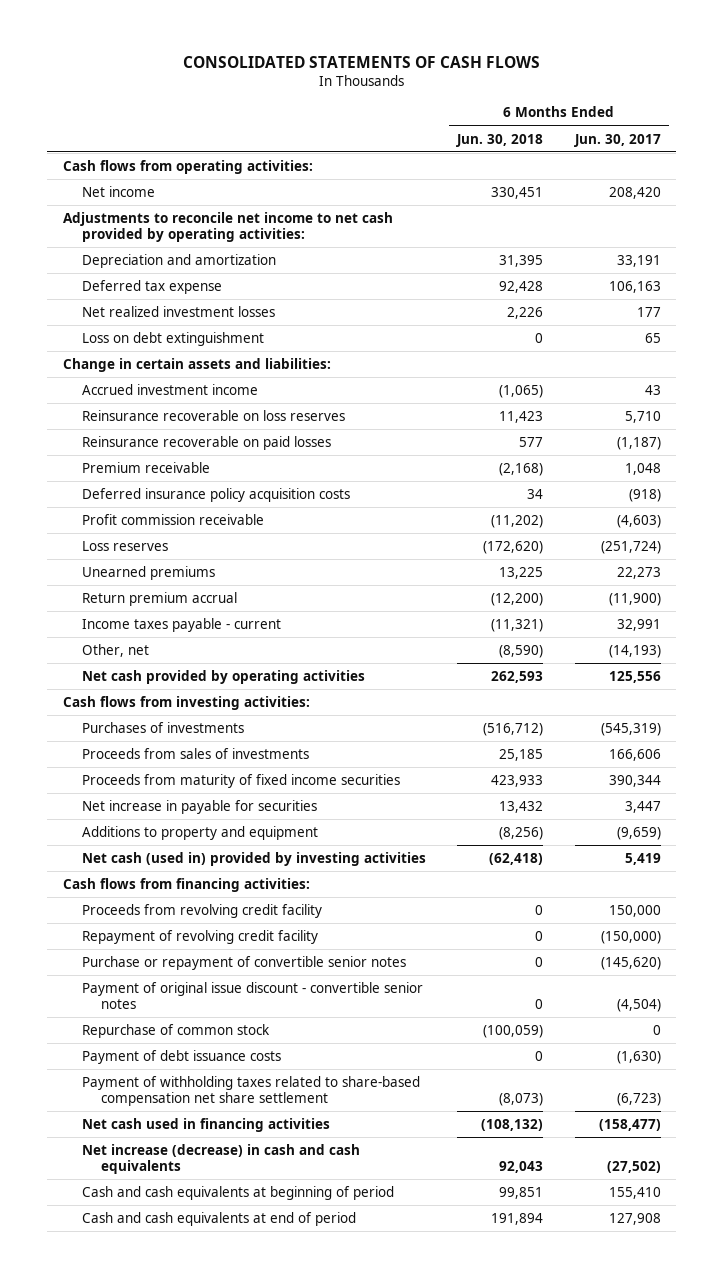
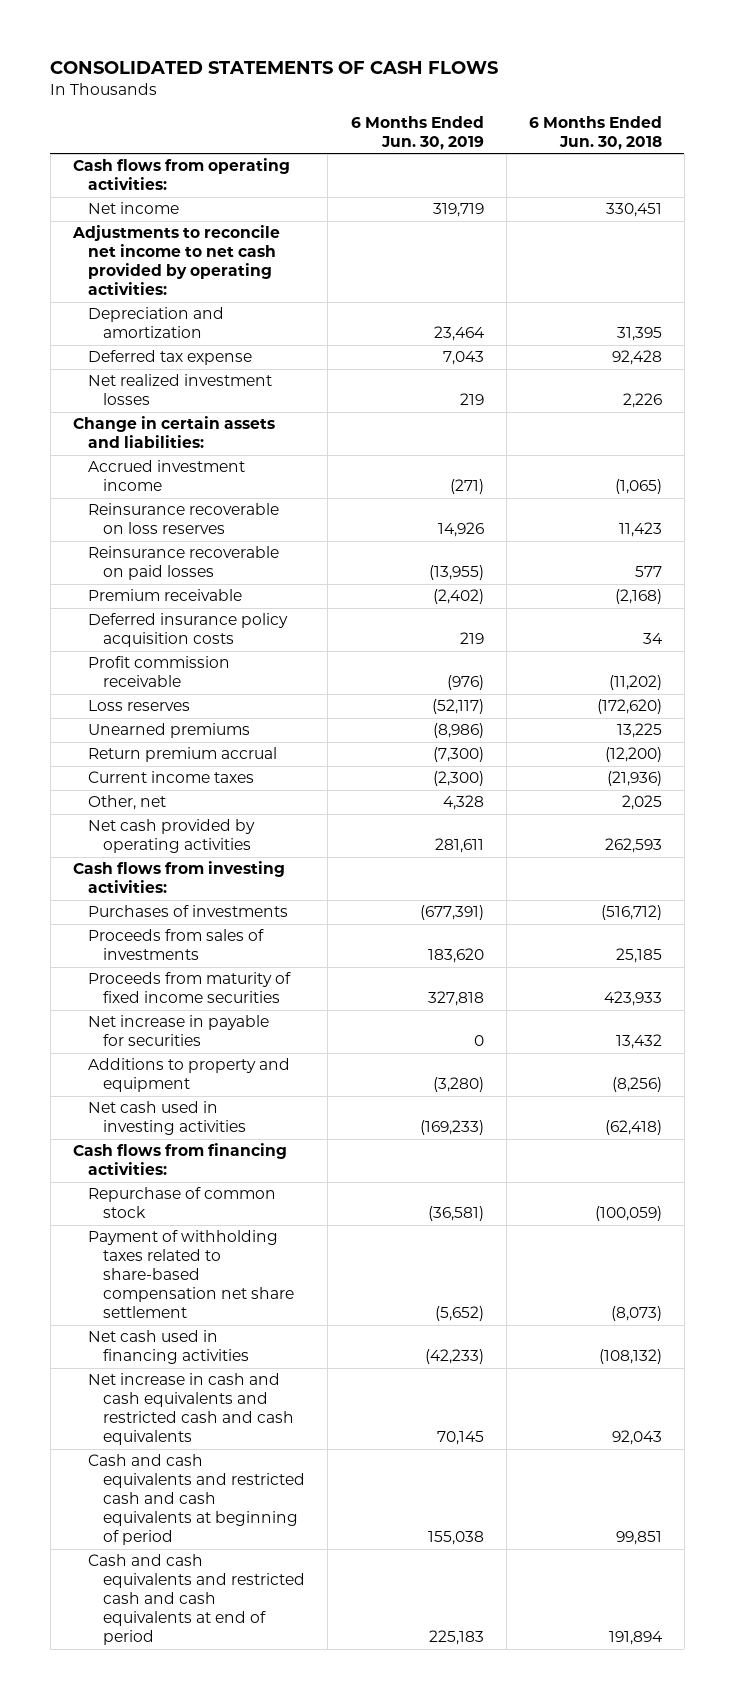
[573,133,661,147] Jun. 30, 2017 -> none
none -> [350,115,484,150] 6 Months Ended Jun. 30, 2019
[81,332,264,347] Loss on debt extinguishment -> none
[81,618,281,633] Income taxes payable - current -> [88,771,255,784] Current income taxes
[491,619,544,633] (11,321) -> [606,771,662,787] (21,936)
[499,645,544,659] (8,590) -> [621,795,662,811] 2,025
[81,852,426,867] Net cash (used in) provided by investing activities -> [88,1101,247,1136] Net cash used in investing activities
[81,904,322,919] Proceeds from revolving credit facility -> none
[81,930,318,945] Repayment of revolving credit facility -> none
[81,956,406,971] Purchase or repayment of convertible senior notes -> none
[81,982,423,1009] Payment of original issue discount - convertible senior notes -> none
[81,1050,281,1065] Payment of debt issuance costs -> none
[81,1144,360,1174] Net increase (decrease) in cash and cash equivalents -> [88,1373,295,1446] Net increase in cash and cash equivalents and restricted cash and cash equivalents
[81,1186,394,1201] Cash and cash equivalents at beginning of period -> [88,1454,306,1546] Cash and cash equivalents and restricted cash and cash equivalents at beginning of period
[81,1212,356,1227] Cash and cash equivalents at end of period -> [88,1554,306,1646] Cash and cash equivalents and restricted cash and cash equivalents at end of period

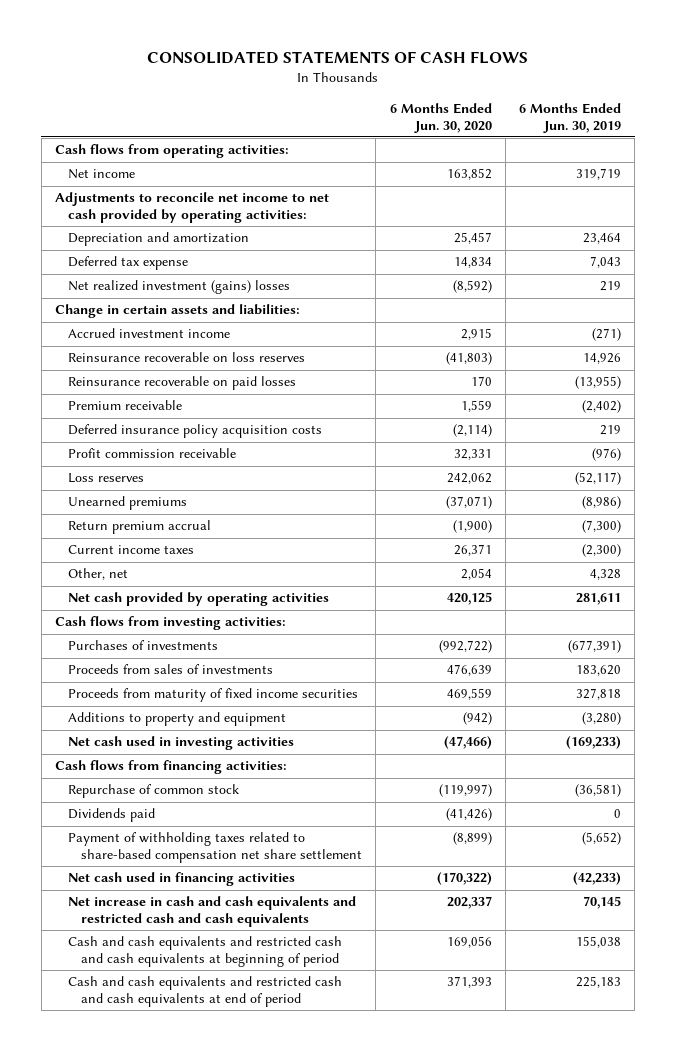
[528,115,662,150] 6 Months Ended Jun. 30, 2018 -> none
none -> [389,103,492,133] 6 Months Ended Jun. 30, 2020
[88,374,273,406] Net realized investment losses -> [68,280,291,295] Net realized investment (gains) losses
[88,1015,270,1047] Net increase in payable for securities -> none
none -> [68,808,156,823] Dividends paid

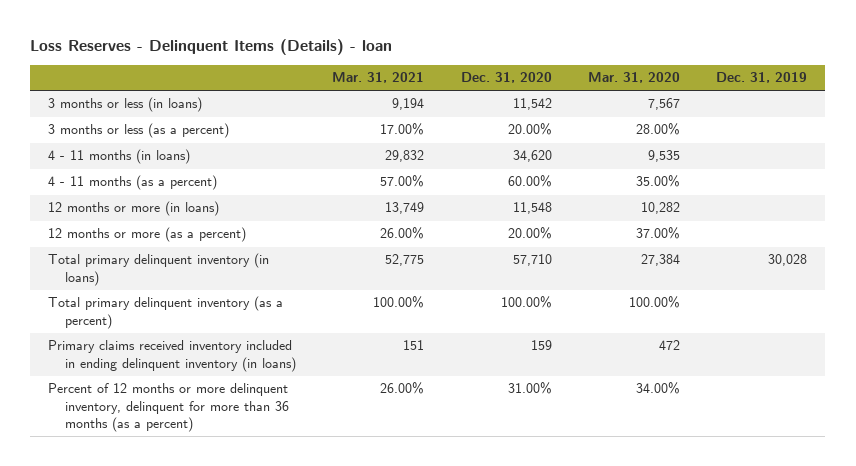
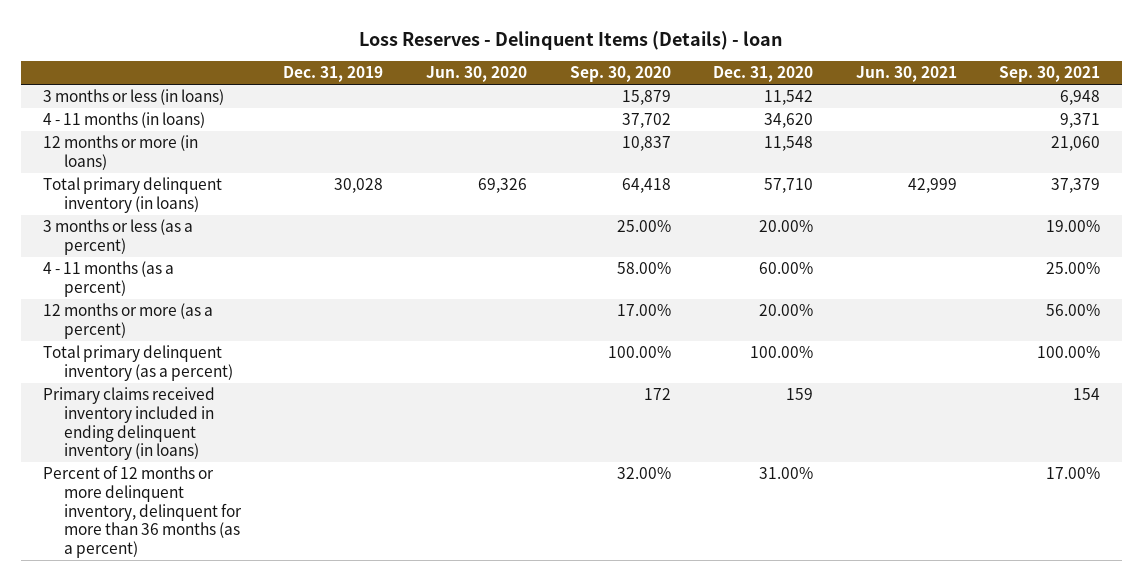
[332,72,425,84] Mar. 31, 2021 -> none
[587,72,680,84] Mar. 31, 2020 -> none
none -> [425,66,527,83] Jun. 30, 2020
none -> [569,66,671,83] Sep. 30, 2020
none -> [855,66,957,83] Jun. 30, 2021
none -> [999,66,1101,83] Sep. 30, 2021
[48,123,230,139] 3 months or less (as a percent) -> [42,219,193,255] 3 months or less (as a percent)
[48,175,218,191] 4 - 11 months (as a percent) -> [42,261,174,297] 4 - 11 months (as a percent)
[48,227,247,243] 12 months or more (as a percent) -> [42,303,213,339] 12 months or more (as a percent)

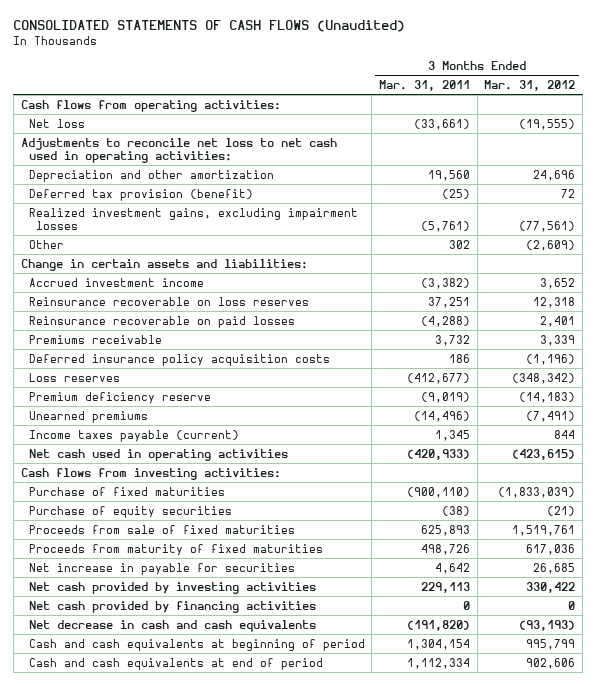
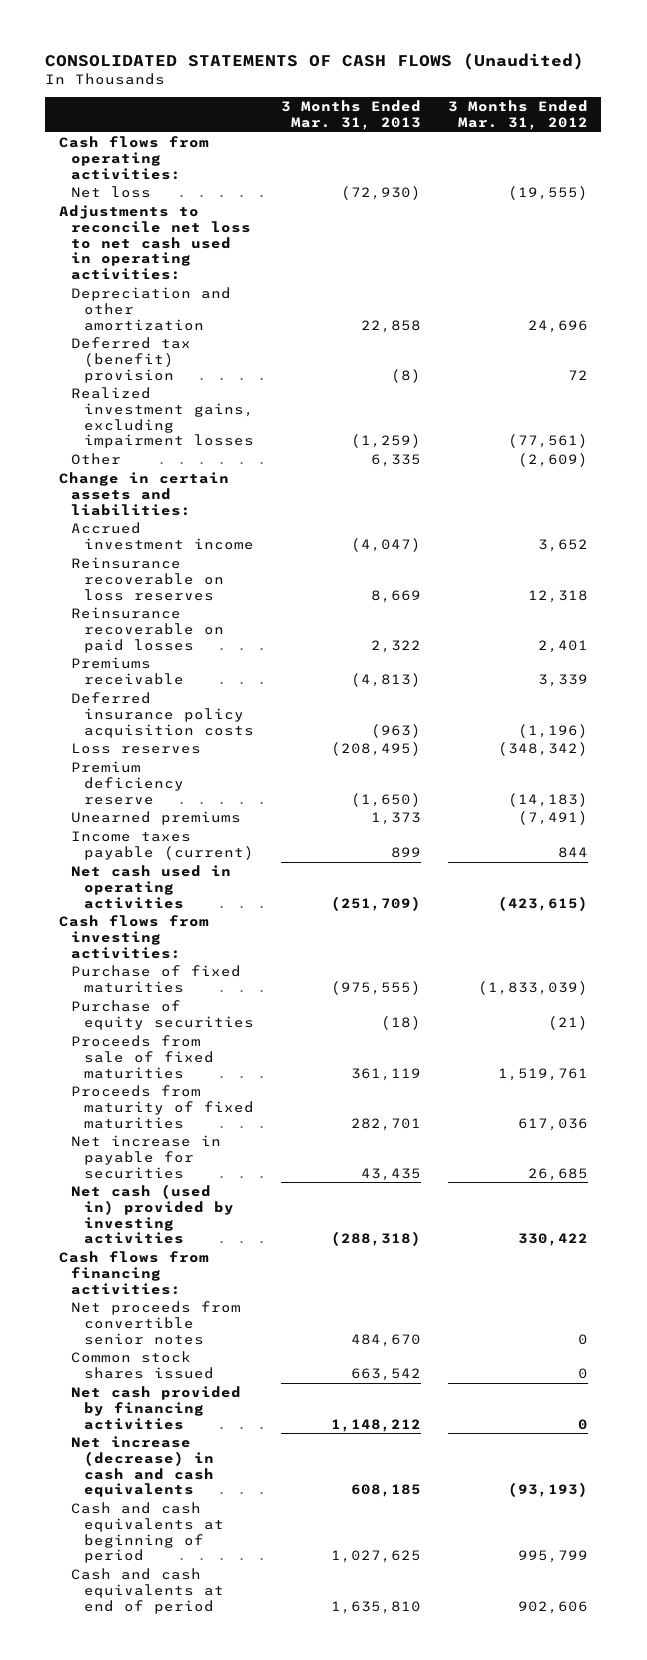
[378,79,470,91] Mar. 31, 2011 -> none
none -> [280,100,421,130] 3 Months Ended Mar. 31, 2013
[28,188,253,201] Deferred tax provision (benefit) -> [71,337,192,383] Deferred tax (benefit) provision
[28,581,316,594] Net cash provided by investing activities -> [71,1184,234,1245] Net cash (used in) provided by investing activities
none -> [58,1251,209,1295] Cash flows from financing activities:
none -> [71,1301,242,1345] Net proceeds from convertible senior notes
none -> [71,1351,214,1379] Common stock shares issued
[28,619,316,632] Net decrease in cash and cash equivalents -> [71,1436,214,1498] Net increase (decrease) in cash and cash equivalents

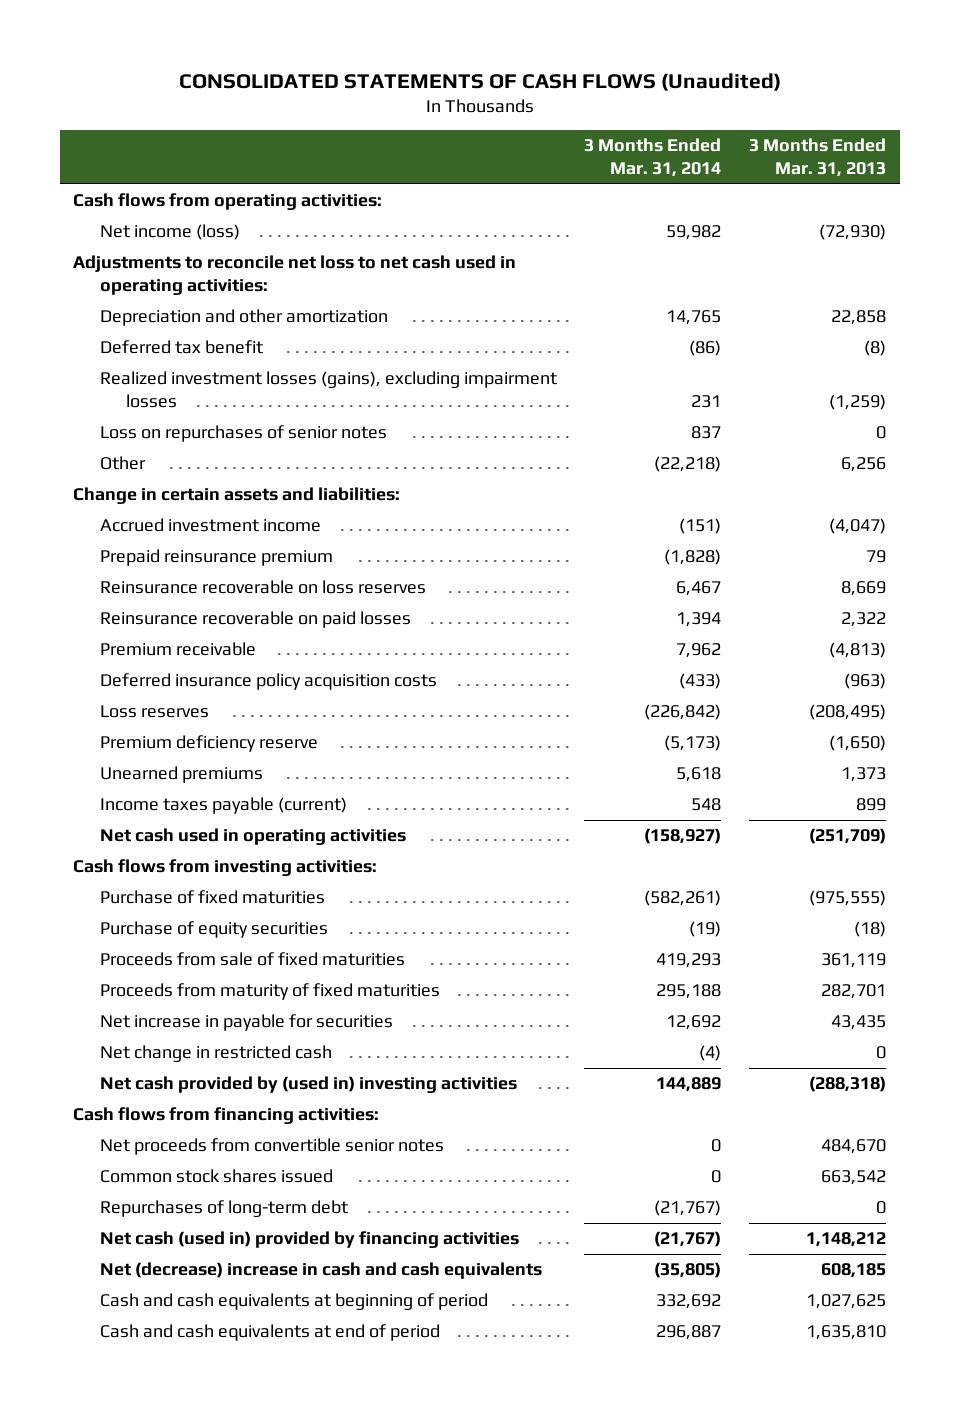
[447,100,588,130] 3 Months Ended Mar. 31, 2012 -> none
none -> [584,138,722,178] 3 Months Ended Mar. 31, 2014
[71,186,152,199] Net loss -> [99,224,240,241] Net income (loss)
[71,337,192,383] Deferred tax (benefit) provision -> [99,340,263,355] Deferred tax benefit
[71,387,254,449] Realized investment gains, excluding impairment losses -> [99,371,557,409] Realized investment losses (gains), excluding impairment losses
none -> [99,425,387,443] Loss on repurchases of senior notes
[370,454,421,468] 6,335 -> [841,457,887,473] 6,256
none -> [99,549,333,567] Prepaid reinsurance premium
[71,657,184,685] Premiums receivable -> [99,642,256,657] Premium receivable
none -> [99,1045,332,1063] Net change in restricted cash
[71,1184,234,1245] Net cash (used in) provided by investing activities -> [99,1076,517,1094] Net cash provided by (used in) investing activities
none -> [99,1200,348,1218] Repurchases of long-term debt
[71,1386,242,1430] Net cash provided by financing activities -> [99,1231,519,1249] Net cash (used in) provided by financing activities
[71,1436,214,1498] Net increase (decrease) in cash and cash equivalents -> [99,1262,542,1280] Net (decrease) increase in cash and cash equivalents

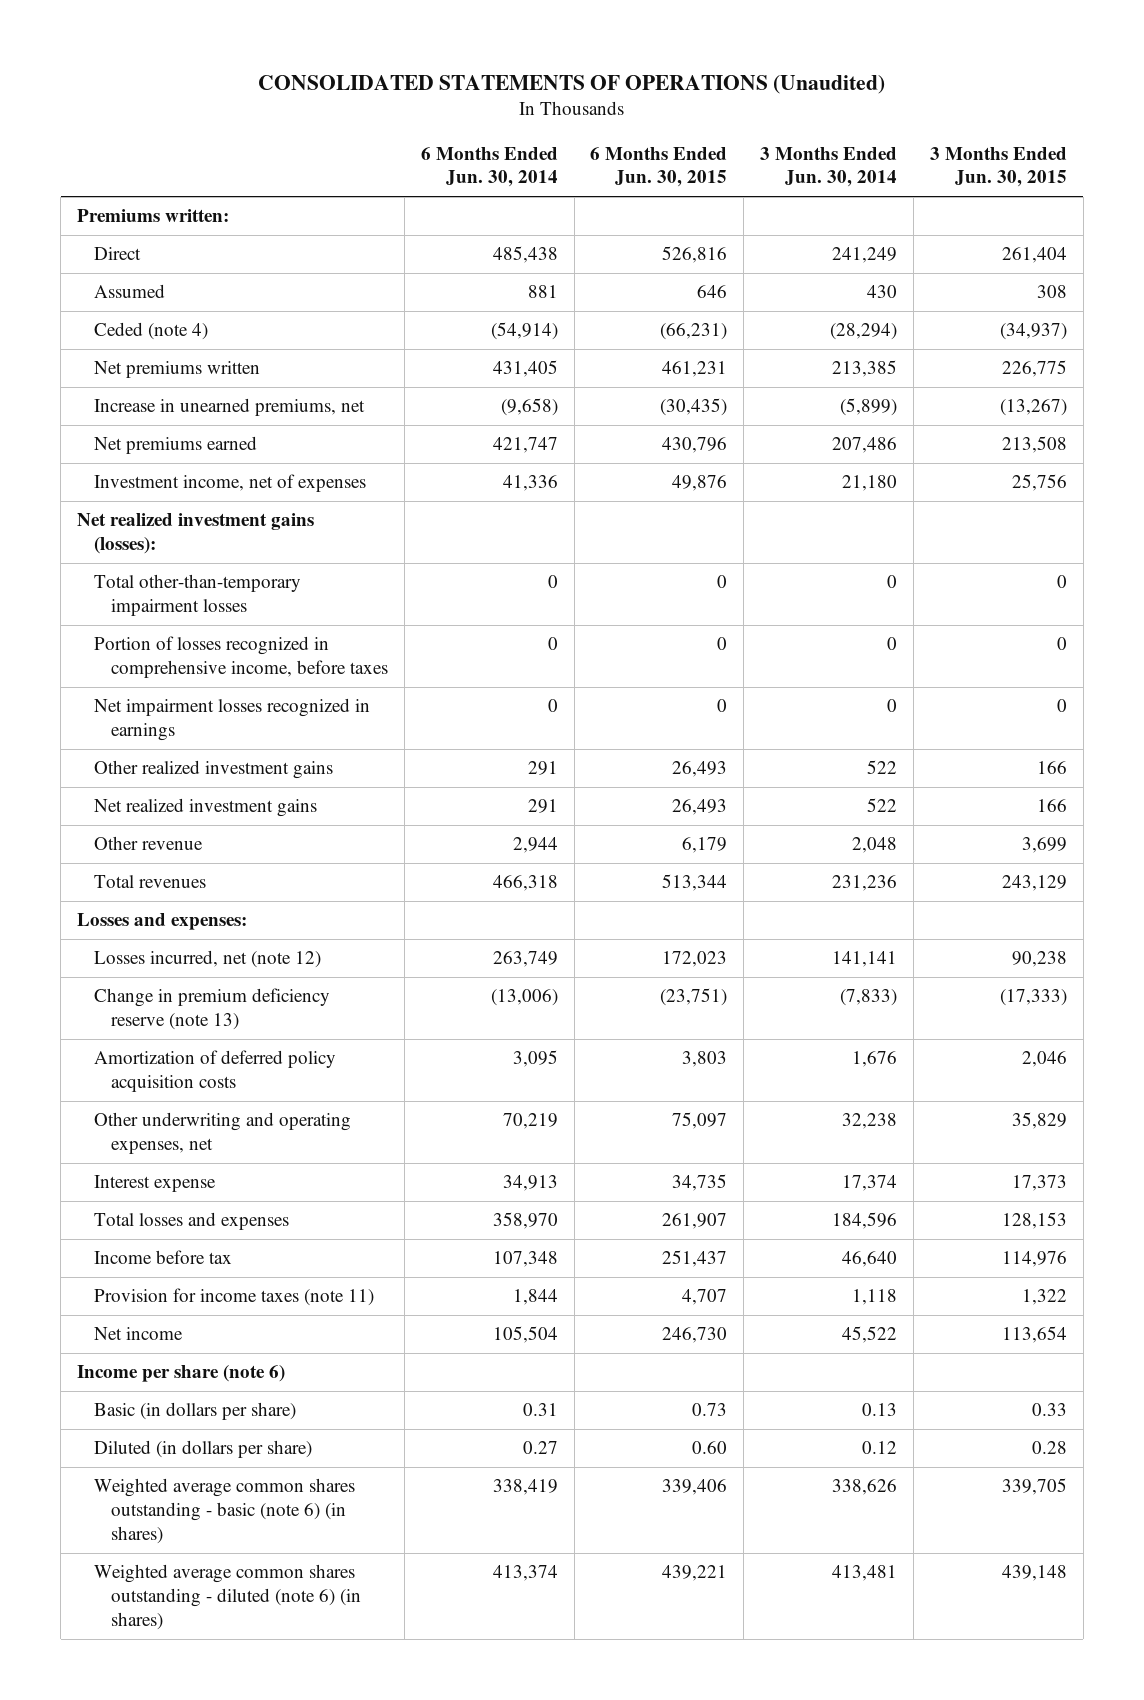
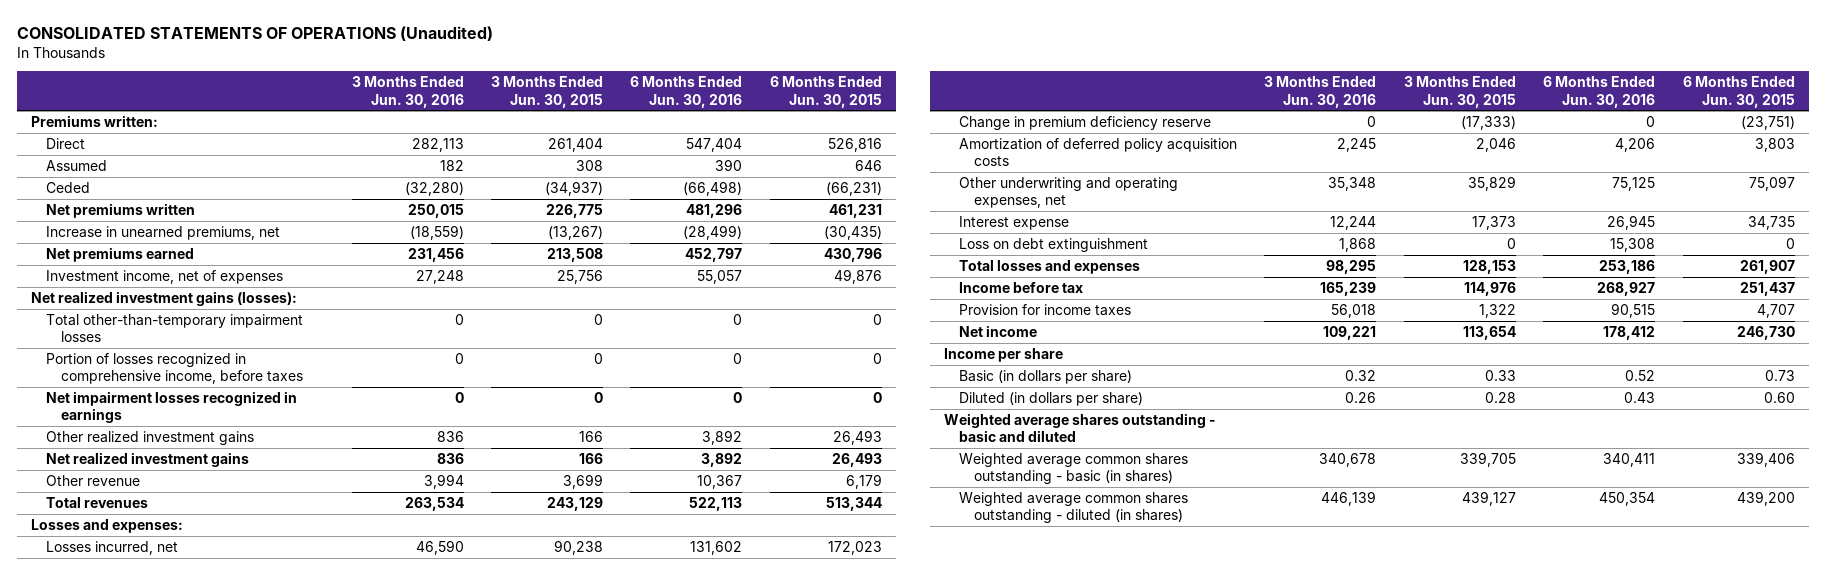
[420,146,558,188] 6 Months Ended Jun. 30, 2014 -> none
[760,146,898,188] 3 Months Ended Jun. 30, 2014 -> none
none -> [351,76,464,108] 3 Months Ended Jun. 30, 2016
none -> [630,76,743,108] 6 Months Ended Jun. 30, 2016
[93,322,208,341] Ceded (note 4) -> [46,181,91,193] Ceded
[93,950,321,969] Losses incurred, net (note 12) -> [46,540,179,555] Losses incurred, net
[93,988,330,1031] Change in premium deficiency reserve (note 13) -> [958,115,1211,130] Change in premium deficiency reserve
none -> [958,237,1148,252] Loss on debt extinguishment
[93,1288,374,1307] Provision for income taxes (note 11) -> [958,303,1131,316] Provision for income taxes
[76,1365,285,1383] Income per share (note 6) -> [944,347,1064,362] Income per share
none -> [944,412,1217,443] Weighted average shares outstanding - basic and diluted
[93,1478,355,1544] Weighted average common shares outstanding - basic (note 6) (in shares) -> [958,452,1188,485] Weighted average common shares outstanding - basic (in shares)
[93,1564,361,1630] Weighted average common shares outstanding - diluted (note 6) (in shares) -> [958,491,1188,524] Weighted average common shares outstanding - diluted (in shares)
[662,1565,728,1582] 439,221 -> [1736,490,1795,506] 439,200
[1002,1565,1068,1582] 439,148 -> [1461,490,1516,506] 439,127

